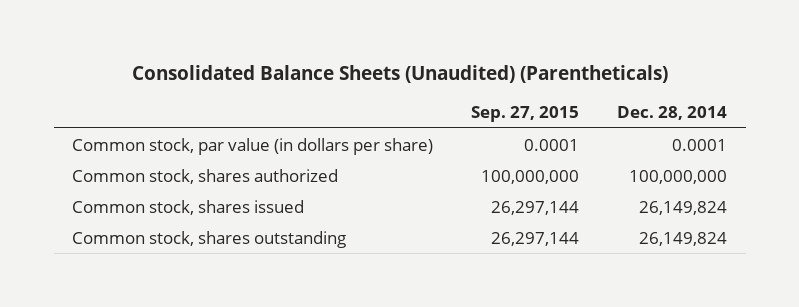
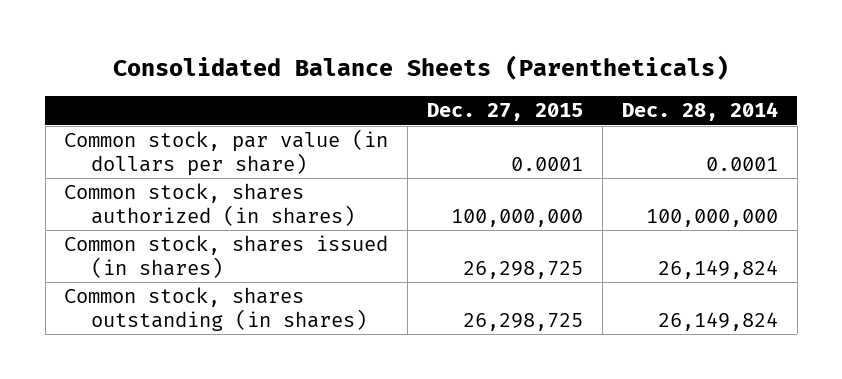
[131,64,668,83] Consolidated Balance Sheets (Unaudited) (Parentheticals) -> [113,54,730,80] Consolidated Balance Sheets (Parentheticals)
[471,105,580,122] Sep. 27, 2015 -> none
none -> [427,103,584,122] Dec. 27, 2015
[72,168,339,184] Common stock, shares authorized -> [64,183,355,226] Common stock, shares authorized (in shares)
[72,199,305,215] Common stock, shares issued -> [64,235,389,278] Common stock, shares issued (in shares)
[72,230,347,248] Common stock, shares outstanding -> [64,287,367,331] Common stock, shares outstanding (in shares)

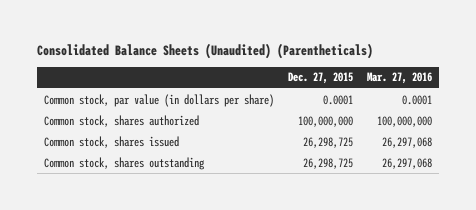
[113,54,730,80] Consolidated Balance Sheets (Parentheticals) -> [36,42,373,59] Consolidated Balance Sheets (Unaudited) (Parentheticals)
[622,102,779,122] Dec. 28, 2014 -> none
none -> [367,72,433,85] Mar. 27, 2016
[64,183,355,226] Common stock, shares authorized (in shares) -> [43,114,199,127] Common stock, shares authorized
[64,235,389,278] Common stock, shares issued (in shares) -> [43,135,179,148] Common stock, shares issued
[64,287,367,331] Common stock, shares outstanding (in shares) -> [43,156,205,170] Common stock, shares outstanding

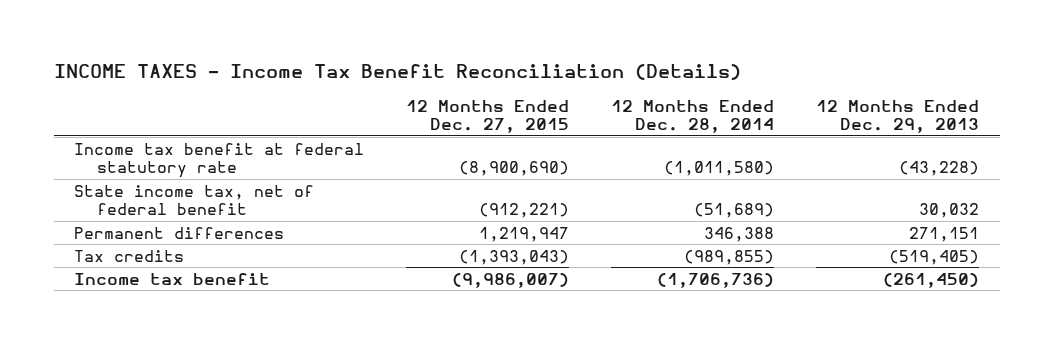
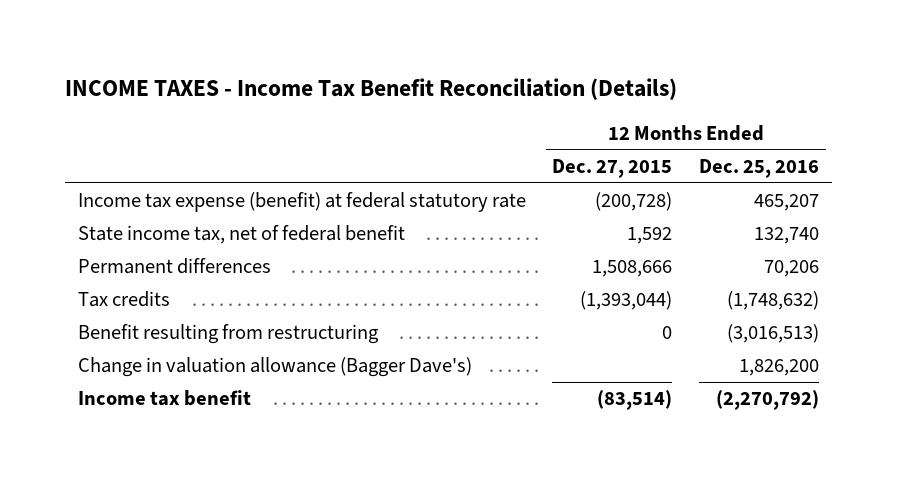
[611,99,775,134] 12 Months Ended Dec. 28, 2014 -> none
[815,99,979,134] 12 Months Ended Dec. 29, 2013 -> none
none -> [698,159,819,179] Dec. 25, 2016
[74,142,365,179] Income tax benefit at federal statutory rate -> [77,192,526,213] Income tax expense (benefit) at federal statutory rate
[459,161,570,177] (8,900,690) -> [595,192,673,212] (200,728)
[479,203,570,219] (912,221) -> [627,227,673,245] 1,592
[479,226,570,242] 1,219,947 -> [592,260,673,278] 1,508,666
[459,249,570,265] (1,393,043) -> [580,291,673,311] (1,393,044)
none -> [77,324,379,345] Benefit resulting from restructuring
none -> [77,357,472,378] Change in valuation allowance (Bagger Dave's)
[452,272,570,288] (9,986,007) -> [597,390,673,411] (83,514)

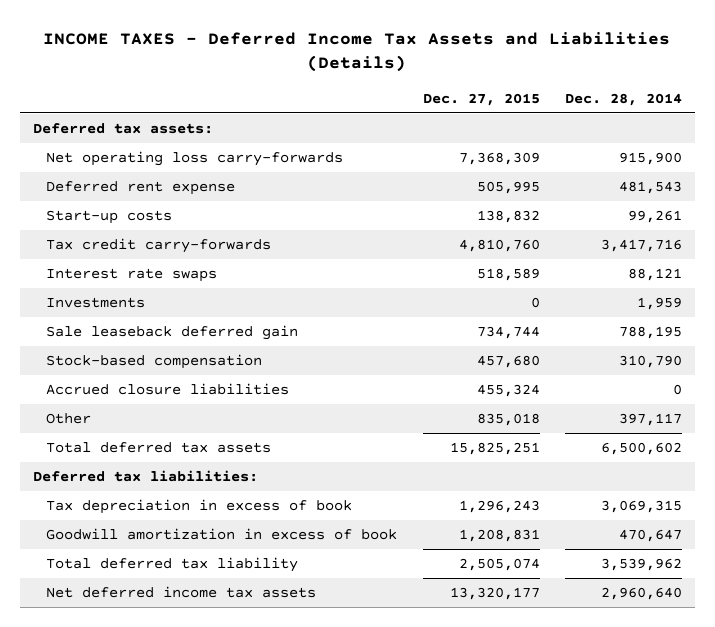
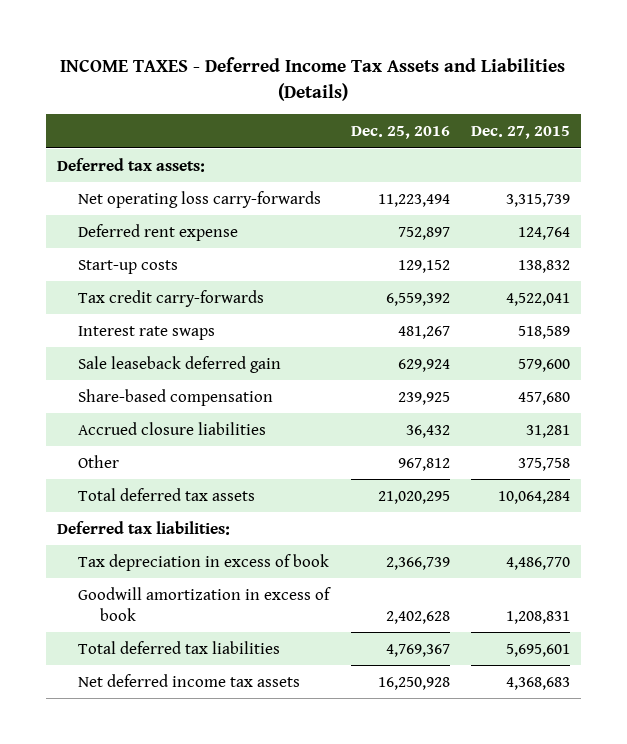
[565,92,683,106] Dec. 28, 2014 -> none
none -> [350,126,450,140] Dec. 25, 2016
[458,152,540,166] 7,368,309 -> [506,193,571,207] 3,315,739
[476,181,540,195] 505,995 -> [518,226,571,240] 124,764
[458,239,540,253] 4,810,760 -> [506,292,571,306] 4,522,041
[46,297,146,309] Investments -> none
[476,326,540,340] 734,744 -> [518,358,571,372] 579,600
[46,354,263,370] Stock-based compensation -> [78,388,274,406] Share-based compensation
[476,384,540,398] 455,324 -> [526,424,571,438] 31,281
[476,413,540,427] 835,018 -> [518,457,571,471] 375,758
[449,442,540,456] 15,825,251 -> [498,490,571,504] 10,064,284
[458,500,540,514] 1,296,243 -> [506,556,571,570] 4,486,770
[46,557,299,573] Total deferred tax liability -> [78,640,281,654] Total deferred tax liabilities
[458,558,540,572] 2,505,074 -> [506,643,571,657] 5,695,601
[449,587,540,601] 13,320,177 -> [506,676,571,690] 4,368,683

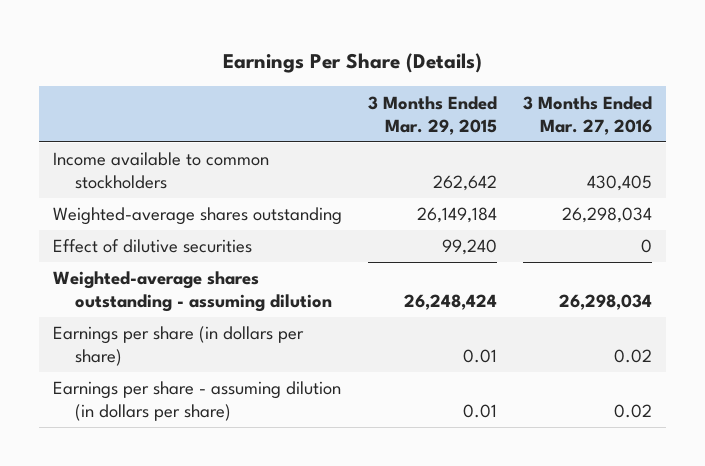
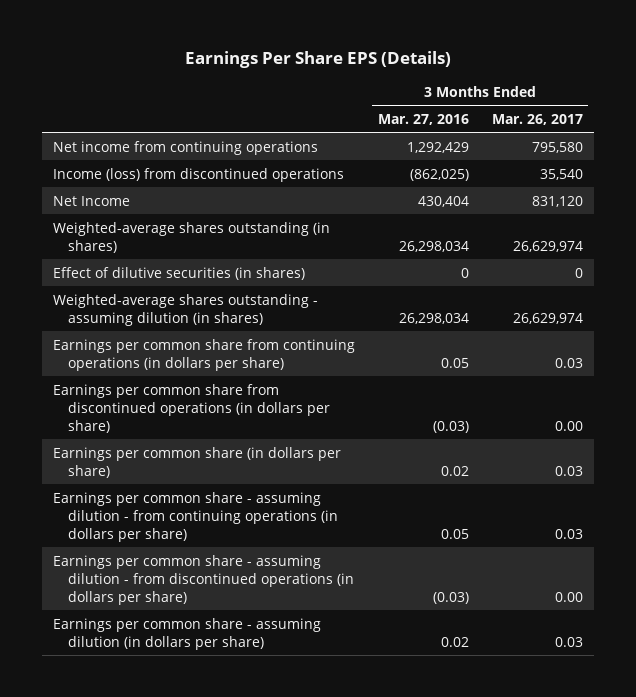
[222,52,482,73] Earnings Per Share (Details) -> [184,50,451,68] Earnings Per Share EPS (Details)
[368,95,498,135] 3 Months Ended Mar. 29, 2015 -> none
none -> [491,113,583,125] Mar. 26, 2017
[52,152,269,190] Income available to common stockholders -> none
none -> [53,140,319,155] Net income from continuing operations
none -> [53,167,345,182] Income (loss) from discontinued operations
none -> [53,195,131,206] Net Income
[52,207,342,226] Weighted-average shares outstanding -> [53,221,331,253] Weighted-average shares outstanding (in shares)
[52,239,252,254] Effect of dilutive securities -> [53,266,306,280] Effect of dilutive securities (in shares)
[52,271,333,313] Weighted-average shares outstanding - assuming dilution -> [53,293,319,326] Weighted-average shares outstanding - assuming dilution (in shares)
none -> [53,338,356,371] Earnings per common share from continuing operations (in dollars per share)
none -> [53,383,331,433] Earnings per common share from discontinued operations (in dollars per share)
[52,326,304,367] Earnings per share (in dollars per share) -> [53,446,342,478] Earnings per common share (in dollars per share)
none -> [53,491,339,542] Earnings per common share - assuming dilution - from continuing operations (in dollars per share)
none -> [53,554,355,605] Earnings per common share - assuming dilution - from discontinued operations (in dollars per share)
[52,381,341,422] Earnings per share - assuming dilution (in dollars per share) -> [53,617,322,650] Earnings per common share - assuming dilution (in dollars per share)

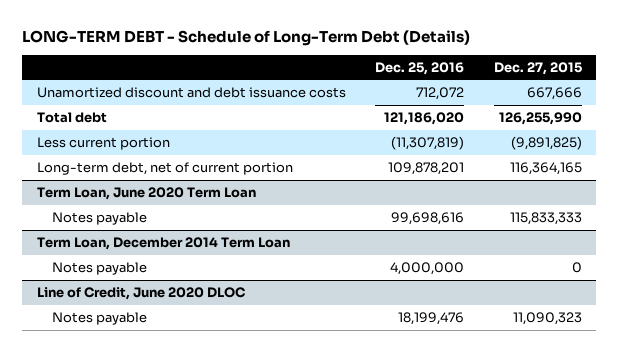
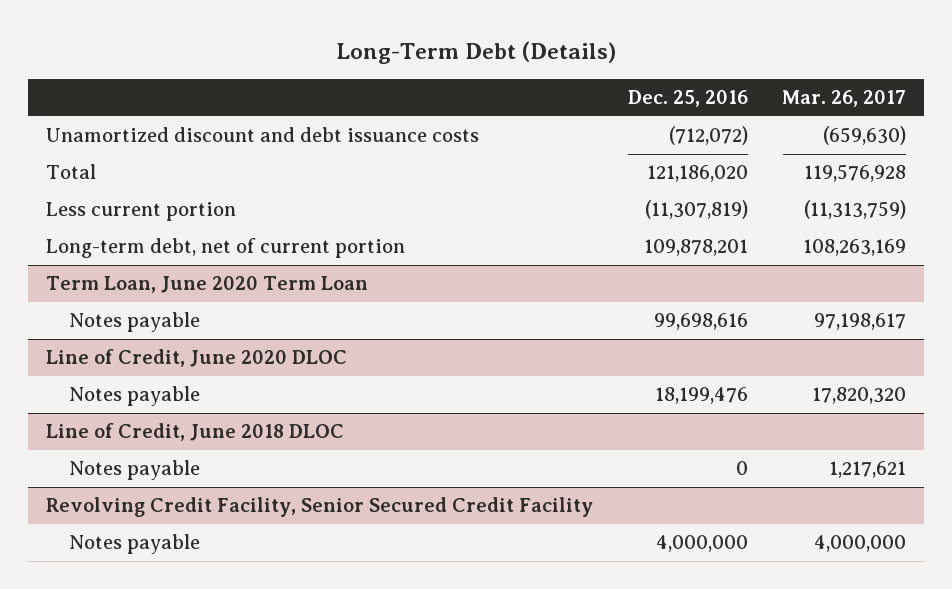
[21,29,470,46] LONG-TERM DEBT - Schedule of Long-Term Debt (Details) -> [336,41,617,65] Long-Term Debt (Details)
[493,61,582,75] Dec. 27, 2015 -> none
none -> [782,90,907,108] Mar. 26, 2017
[416,86,465,100] 712,072 -> [668,126,748,146] (712,072)
[36,111,107,123] Total debt -> [45,164,96,180] Total
[36,236,290,250] Term Loan, December 2014 Term Loan -> none
[51,261,147,275] Notes payable -> none
none -> [45,423,344,442] Line of Credit, June 2018 DLOC
none -> [69,460,201,481] Notes payable
none -> [45,497,593,518] Revolving Credit Facility, Senior Secured Credit Facility
none -> [69,534,201,555] Notes payable

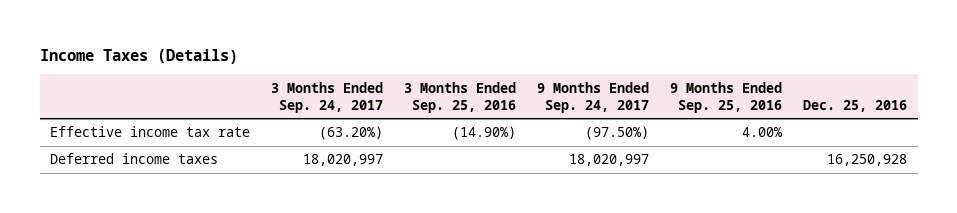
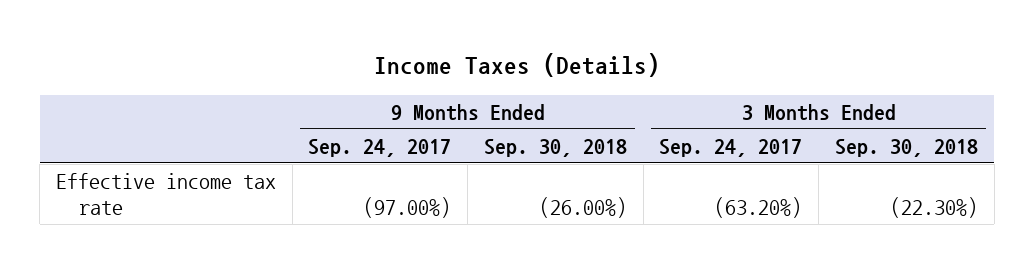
[404,81,517,113] 3 Months Ended Sep. 25, 2016 -> none
[670,81,783,113] 9 Months Ended Sep. 25, 2016 -> none
[803,99,908,112] Dec. 25, 2016 -> none
none -> [483,138,627,157] Sep. 30, 2018
none -> [834,138,978,157] Sep. 30, 2018
[50,153,219,165] Deferred income taxes -> none
[585,126,650,141] (97.50%) -> [363,197,452,219] (97.00%)

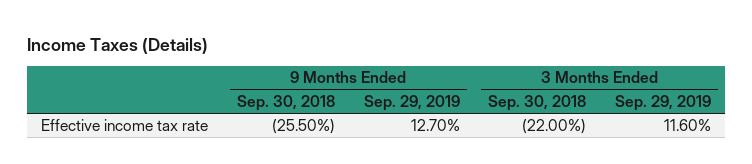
[308,138,452,157] Sep. 24, 2017 -> none
[659,138,803,157] Sep. 24, 2017 -> none
none -> [363,94,460,111] Sep. 29, 2019
none -> [614,94,711,111] Sep. 29, 2019
[538,197,627,219] (26.00%) -> [271,119,335,135] (25.50%)
[889,197,978,219] (22.30%) -> [522,119,587,135] (22.00%)

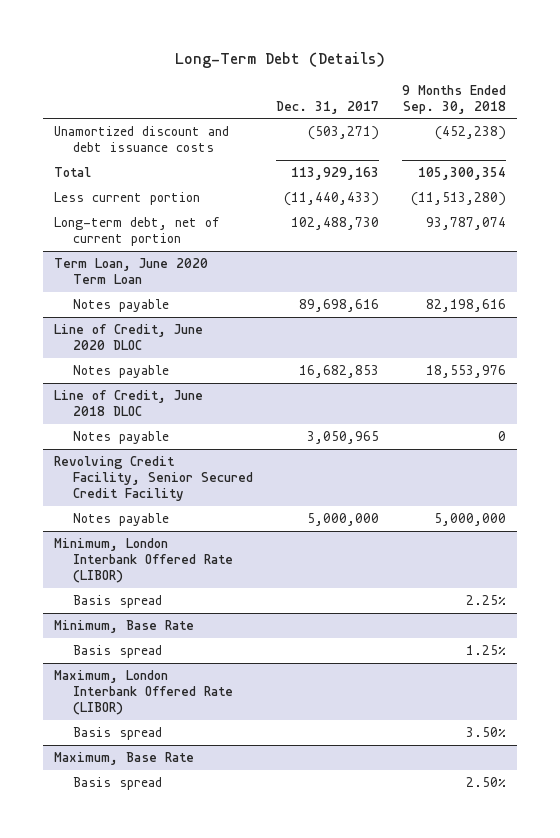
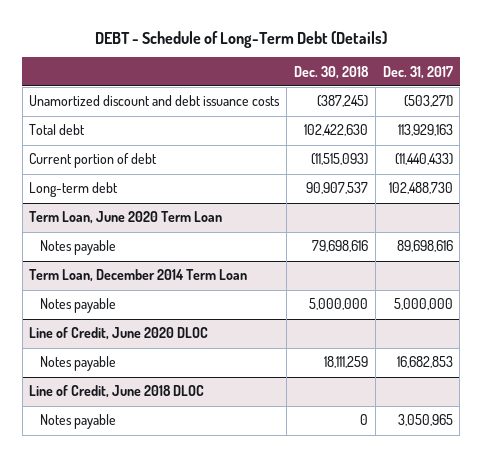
[175,52,386,69] Long-Term Debt (Details) -> [94,30,387,48] DEBT - Schedule of Long-Term Debt (Details)
[401,84,506,114] 9 Months Ended Sep. 30, 2018 -> none
none -> [293,65,369,79] Dec. 30, 2018
[54,166,92,177] Total -> [29,124,86,136] Total debt
[54,191,201,205] Less current portion -> [29,153,158,169] Current portion of debt
[54,216,220,247] Long-term debt, net of current portion -> [29,182,119,198] Long-term debt
none -> [29,269,248,283] Term Loan, December 2014 Term Loan
none -> [40,298,117,314] Notes payable
[54,455,254,502] Revolving Credit Facility, Senior Secured Credit Facility -> none
[73,512,170,526] Notes payable -> none
[54,537,234,584] Minimum, London Interbank Offered Rate (LIBOR) -> none
[73,594,163,608] Basis spread -> none
[54,619,195,633] Minimum, Base Rate -> none
[73,644,163,658] Basis spread -> none
[54,669,234,716] Maximum, London Interbank Offered Rate (LIBOR) -> none
[73,726,163,740] Basis spread -> none
[54,751,195,765] Maximum, Base Rate -> none
[73,776,163,790] Basis spread -> none

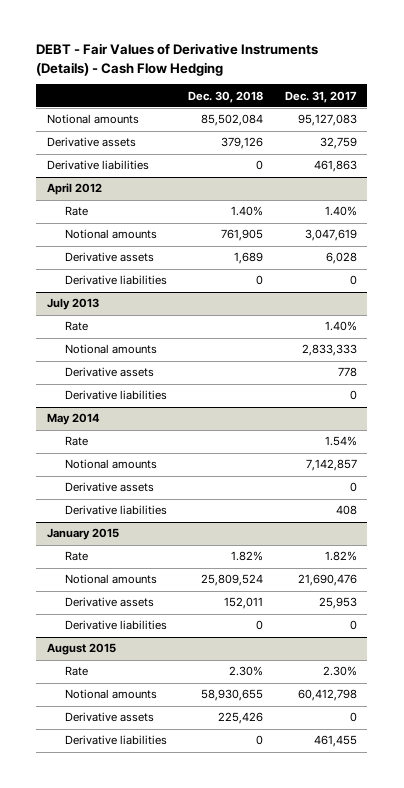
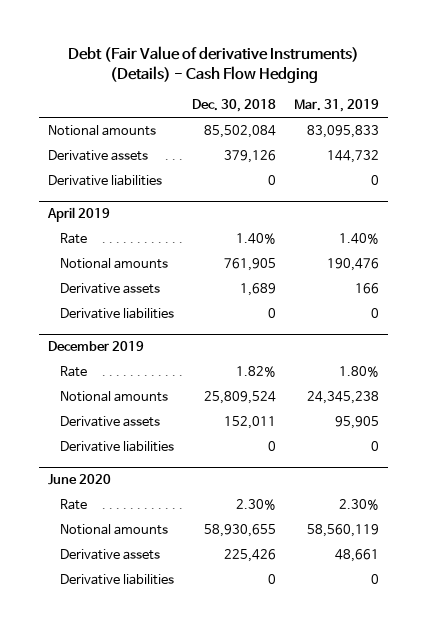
[36,43,319,76] DEBT - Fair Values of Derivative Instruments (Details) - Cash Flow Hedging -> [67,46,359,84] Debt (Fair Value of derivative Instruments) (Details) - Cash Flow Hedging
[284,90,357,103] Dec. 31, 2017 -> none
none -> [294,99,380,113] Mar. 31, 2019
[46,183,102,196] April 2012 -> [46,207,110,223] April 2019
[46,298,99,311] July 2013 -> none
[65,321,89,332] Rate -> none
[65,344,158,355] Notional amounts -> none
[65,367,155,378] Derivative assets -> none
[65,390,168,401] Derivative liabilities -> none
[46,413,100,426] May 2014 -> none
[65,436,89,447] Rate -> none
[65,459,158,470] Notional amounts -> none
[65,482,155,493] Derivative assets -> none
[65,505,168,516] Derivative liabilities -> none
[46,528,119,541] January 2015 -> [47,341,144,352] December 2019
[46,643,116,656] August 2015 -> [47,474,111,486] June 2020

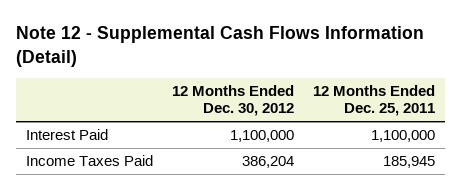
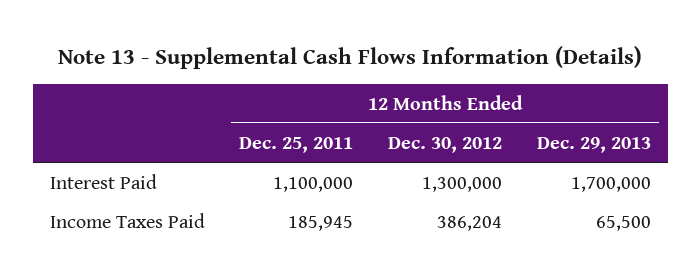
[16,26,425,67] Note 12 - Supplemental Cash Flows Information (Detail) -> [58,45,643,69] Note 13 - Supplemental Cash Flows Information (Details)
none -> [536,136,651,153] Dec. 29, 2013
[229,130,294,143] 1,100,000 -> [421,176,502,192] 1,300,000

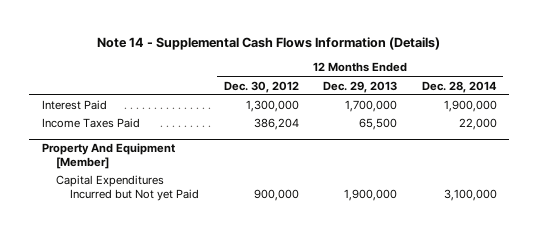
[58,45,643,69] Note 13 - Supplemental Cash Flows Information (Details) -> [97,36,441,50] Note 14 - Supplemental Cash Flows Information (Details)
[239,136,354,153] Dec. 25, 2011 -> none
none -> [421,80,497,93] Dec. 28, 2014
none -> [41,143,175,170] Property And Equipment [Member]
none -> [55,175,200,202] Capital Expenditures Incurred but Not yet Paid

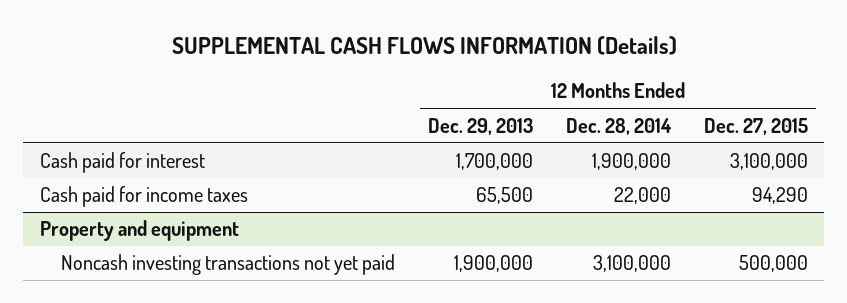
[97,36,441,50] Note 14 - Supplemental Cash Flows Information (Details) -> [171,36,677,56] SUPPLEMENTAL CASH FLOWS INFORMATION (Details)
[223,80,299,93] Dec. 30, 2012 -> none
none -> [703,117,808,135] Dec. 27, 2015
[41,100,107,111] Interest Paid -> [39,152,205,174] Cash paid for interest
[41,118,140,129] Income Taxes Paid -> [39,186,248,208] Cash paid for income taxes
[41,143,175,170] Property And Equipment [Member] -> [39,220,239,242] Property and equipment
[55,175,200,202] Capital Expenditures Incurred but Not yet Paid -> [61,254,396,276] Noncash investing transactions not yet paid

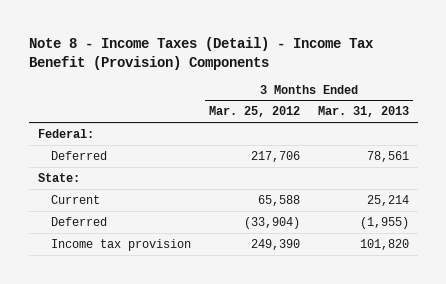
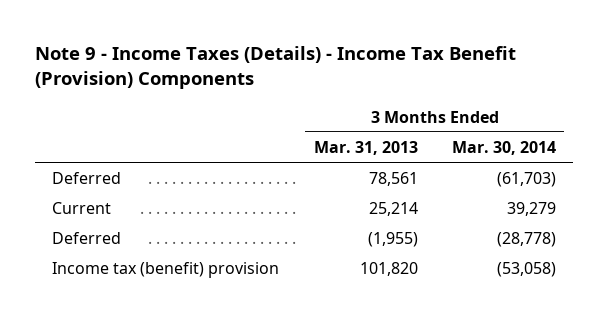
[28,36,374,70] Note 8 - Income Taxes (Detail) - Income Tax Benefit (Provision) Components -> [35,46,517,90] Note 9 - Income Taxes (Details) - Income Tax Benefit (Provision) Components
[209,106,301,118] Mar. 25, 2012 -> none
none -> [451,140,556,155] Mar. 30, 2014
[37,128,94,138] Federal: -> none
[37,172,80,182] State: -> none
[51,238,192,251] Income tax provision -> [52,261,280,278] Income tax (benefit) provision

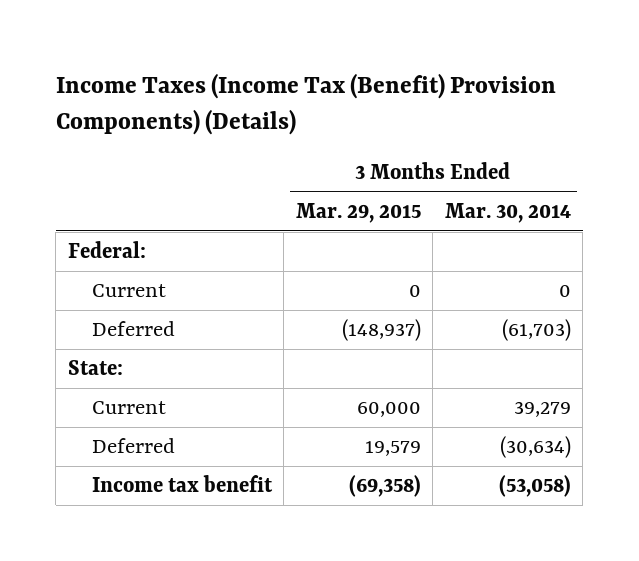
[35,46,517,90] Note 9 - Income Taxes (Details) - Income Tax Benefit (Provision) Components -> [55,72,556,136] Income Taxes (Income Tax (Benefit) Provision Components) (Details)
[313,140,418,155] Mar. 31, 2013 -> none
none -> [295,202,421,223] Mar. 29, 2015
none -> [67,241,146,259] Federal:
none -> [91,284,166,298] Current
none -> [67,360,123,376] State:
[496,231,556,247] (28,778) -> [499,436,571,459] (30,634)
[52,261,280,278] Income tax (benefit) provision -> [91,475,273,493] Income tax benefit

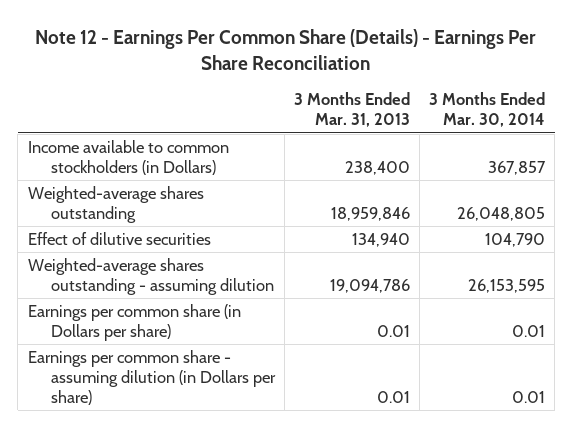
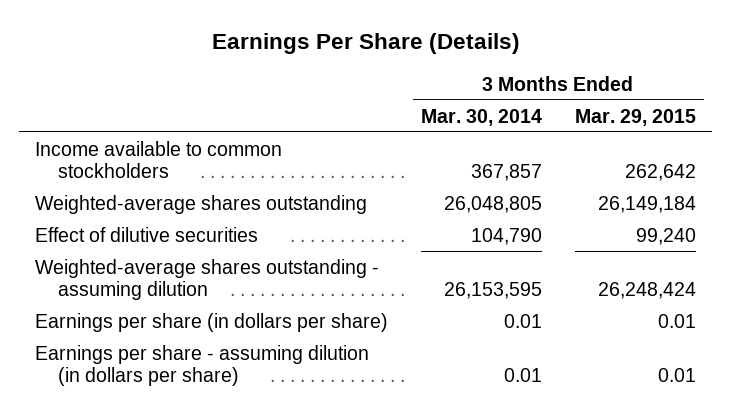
[35,28,537,70] Note 12 - Earnings Per Common Share (Details) - Earnings Per Share Reconciliation -> [211,32,520,54] Earnings Per Share (Details)
[293,92,410,128] 3 Months Ended Mar. 31, 2013 -> none
none -> [574,108,696,126] Mar. 29, 2015
[27,139,229,175] Income available to common stockholders (in Dollars) -> [35,140,283,179] Income available to common stockholders
[27,303,241,341] Earnings per common share (in Dollars per share) -> [35,312,389,332] Earnings per share (in dollars per share)
[27,349,276,405] Earnings per common share - assuming dilution (in Dollars per share) -> [35,344,370,387] Earnings per share - assuming dilution (in dollars per share)

